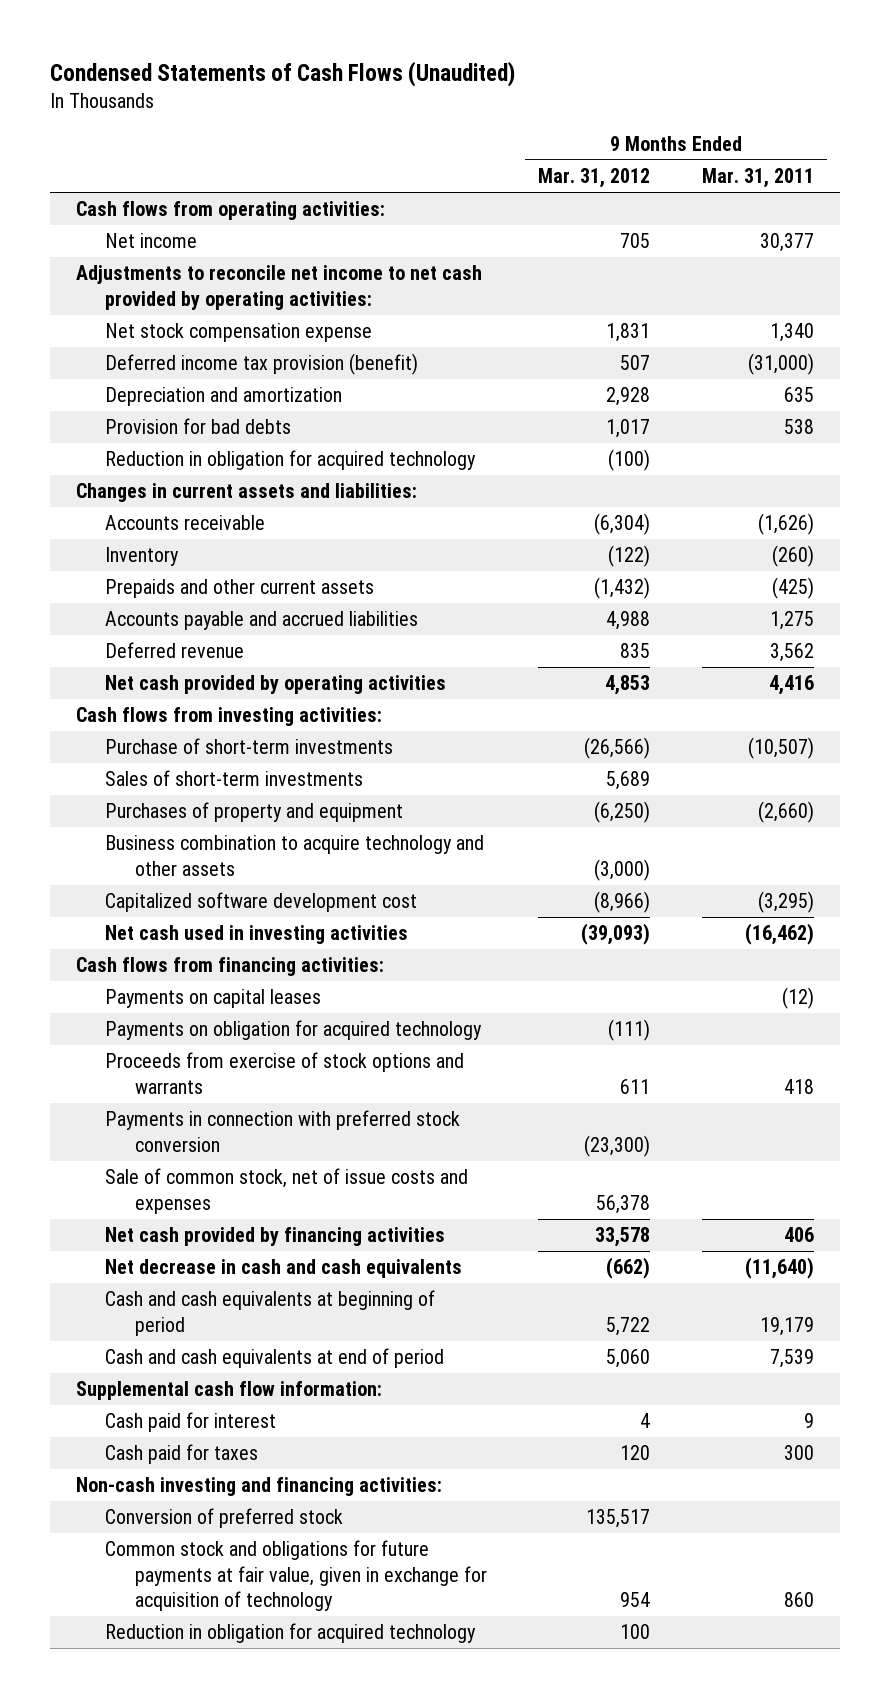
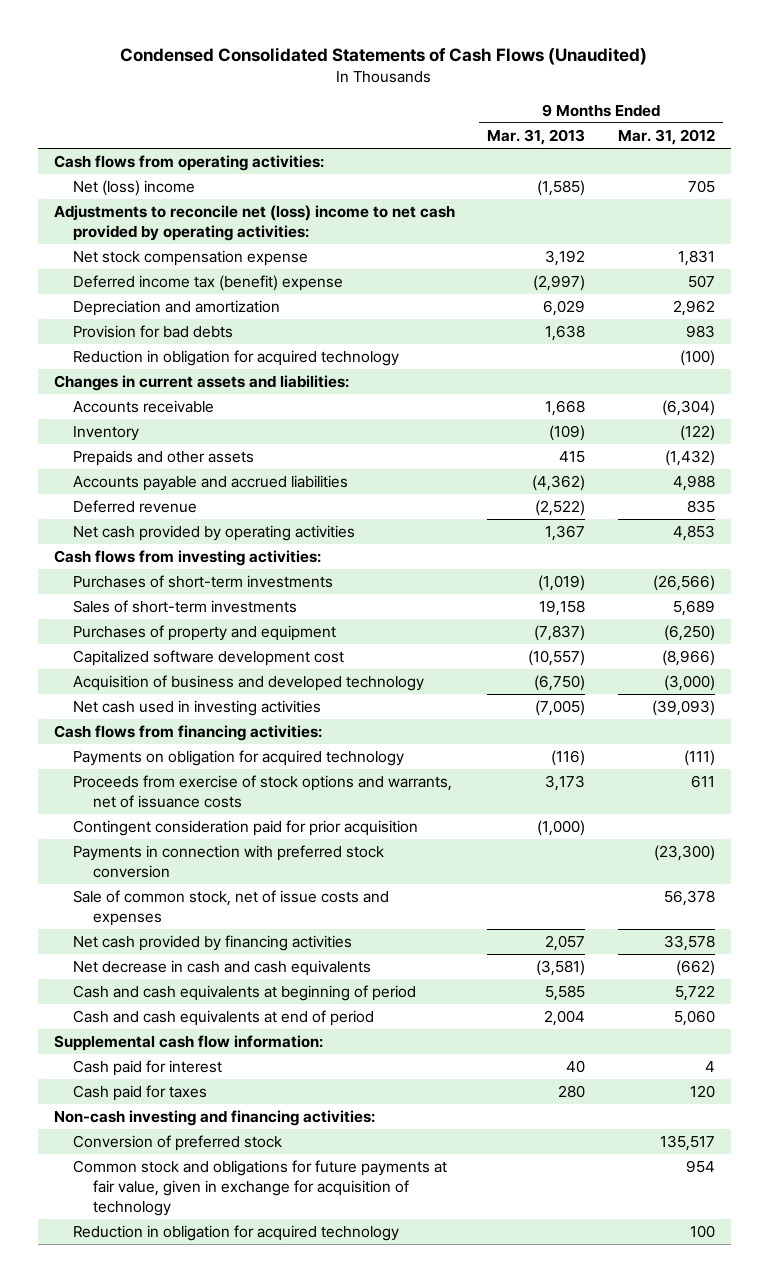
[50,61,516,88] Condensed Statements of Cash Flows (Unaudited) -> [120,47,648,66] Condensed Consolidated Statements of Cash Flows (Unaudited)
[701,168,814,189] Mar. 31, 2011 -> none
none -> [487,129,586,146] Mar. 31, 2013
[105,233,198,249] Net income -> [73,180,196,197] Net (loss) income
[76,265,483,310] Adjustments to reconcile net income to net cash provided by operating activities: -> [53,205,455,242] Adjustments to reconcile net (loss) income to net cash provided by operating activities:
[105,353,419,376] Deferred income tax provision (benefit) -> [73,275,344,292] Deferred income tax (benefit) expense
[606,387,651,407] 2,928 -> [672,300,715,317] 2,962
[606,419,651,439] 1,017 -> [685,325,715,339] 983
[105,579,375,599] Prepaids and other current assets -> [73,450,255,467] Prepaids and other assets
[105,738,394,755] Purchase of short-term investments -> [73,575,334,589] Purchases of short-term investments
[105,835,485,876] Business combination to acquire technology and other assets -> none
none -> [73,675,425,692] Acquisition of business and developed technology
[105,989,322,1009] Payments on capital leases -> none
[105,1052,465,1094] Proceeds from exercise of stock options and warrants -> [73,775,453,809] Proceeds from exercise of stock options and warrants, net of issuance costs
none -> [73,820,419,837] Contingent consideration paid for prior acquisition

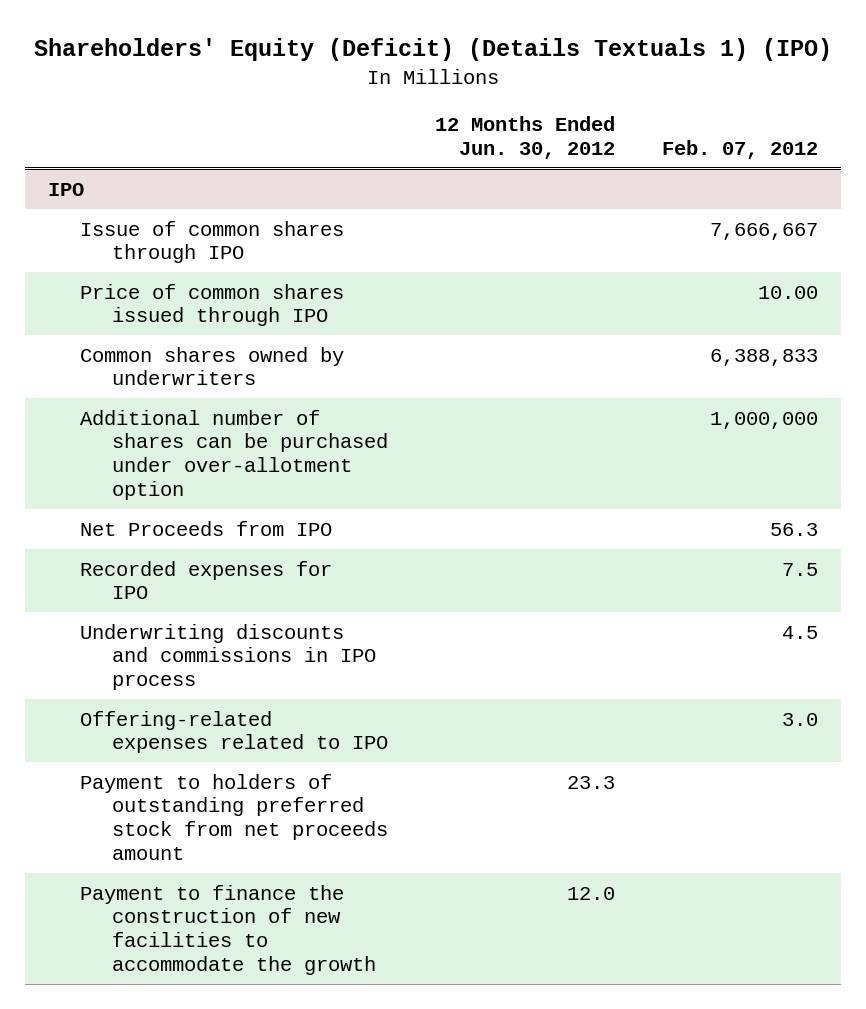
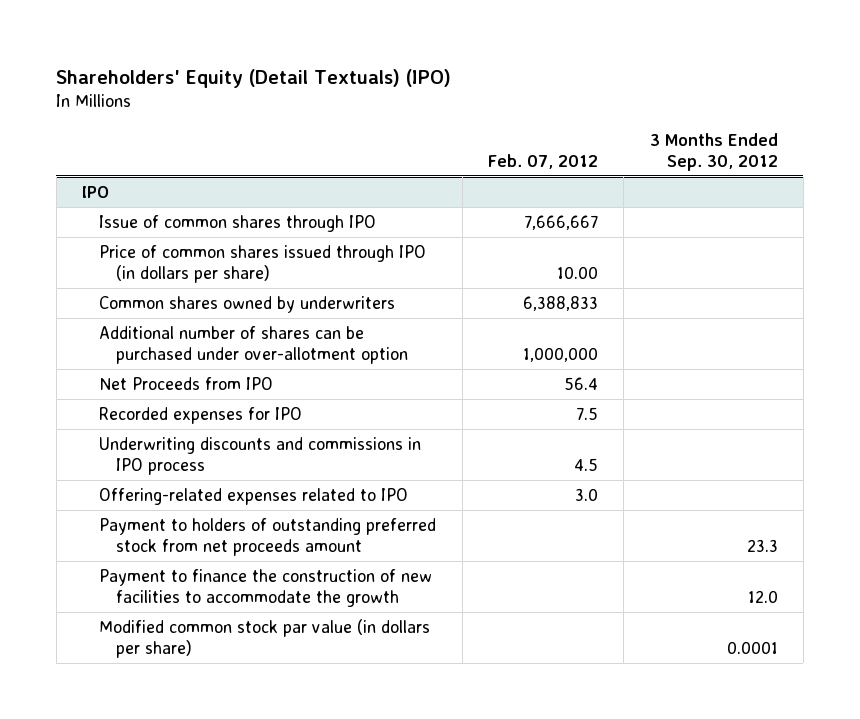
[33,38,832,62] Shareholders' Equity (Deficit) (Details Textuals 1) (IPO) -> [56,68,452,88] Shareholders' Equity (Detail Textuals) (IPO)
[434,115,615,159] 12 Months Ended Jun. 30, 2012 -> none
none -> [649,132,778,171] 3 Months Ended Sep. 30, 2012
[80,283,345,327] Price of common shares issued through IPO -> [99,244,427,284] Price of common shares issued through IPO (in dollars per share)
[769,522,818,536] 56.3 -> [563,376,598,390] 56.4
none -> [99,618,431,659] Modified common stock par value (in dollars per share)

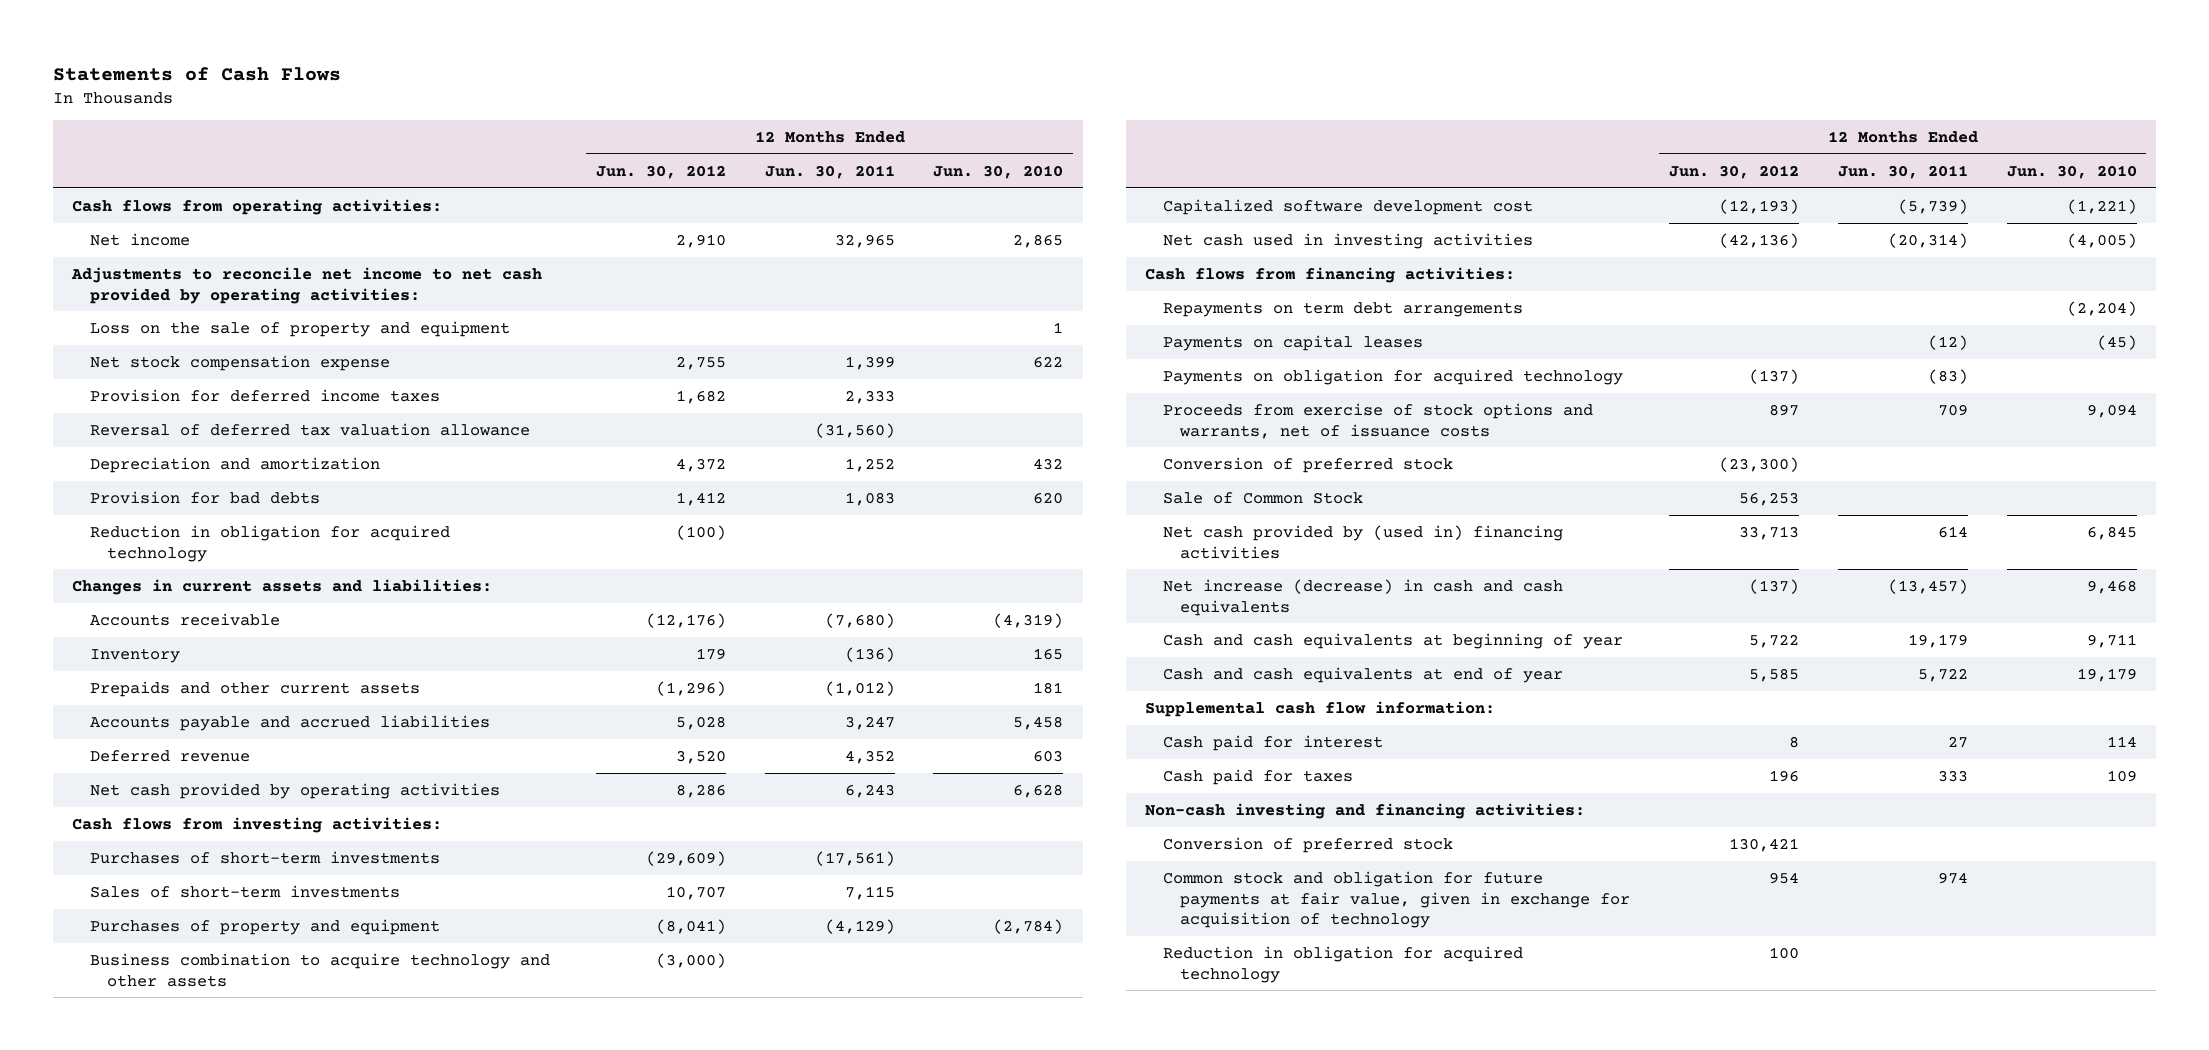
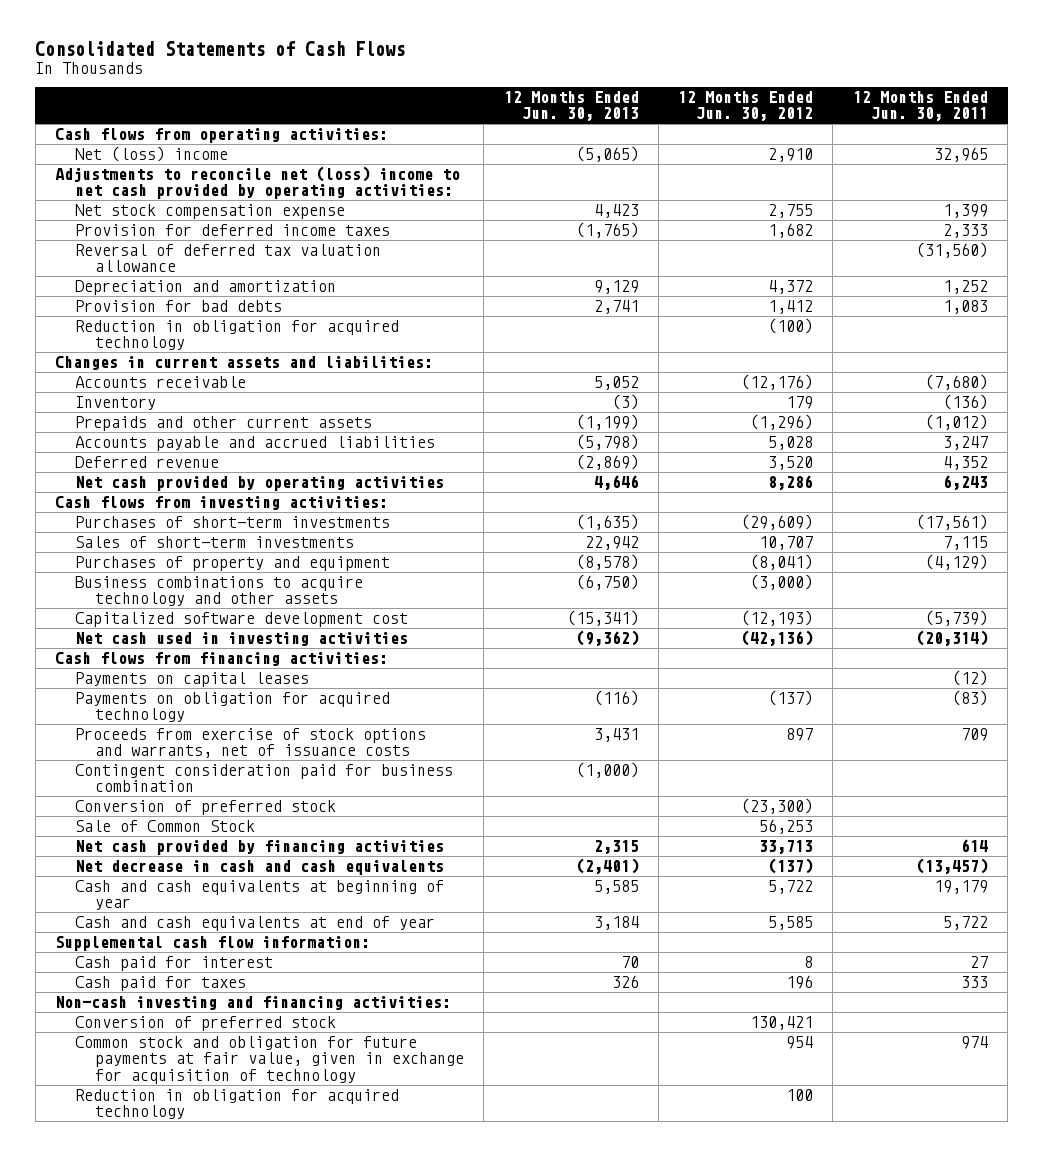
[52,66,341,81] Statements of Cash Flows -> [35,40,406,56] Consolidated Statements of Cash Flows
[933,164,1064,179] Jun. 30, 2010 -> none
none -> [503,91,639,122] 12 Months Ended Jun. 30, 2013
[89,320,510,337] Loss on the sale of property and equipment -> none
[89,232,190,246] Net income -> [74,146,228,163] Net (loss) income
[71,266,543,304] Adjustments to reconcile net income to net cash provided by operating activities: -> [54,166,460,200] Adjustments to reconcile net (loss) income to net cash provided by operating activities:
[89,952,550,987] Business combination to acquire technology and other assets -> [74,576,363,607] Business combinations to acquire technology and other assets
[1162,301,1523,317] Repayments on term debt arrangements -> none
none -> [74,764,453,793] Contingent consideration paid for business combination
[1162,524,1563,559] Net cash provided by (used in) financing activities -> [74,840,444,856] Net cash provided by financing activities
[1162,578,1563,616] Net increase (decrease) in cash and cash equivalents -> [74,860,444,876] Net decrease in cash and cash equivalents

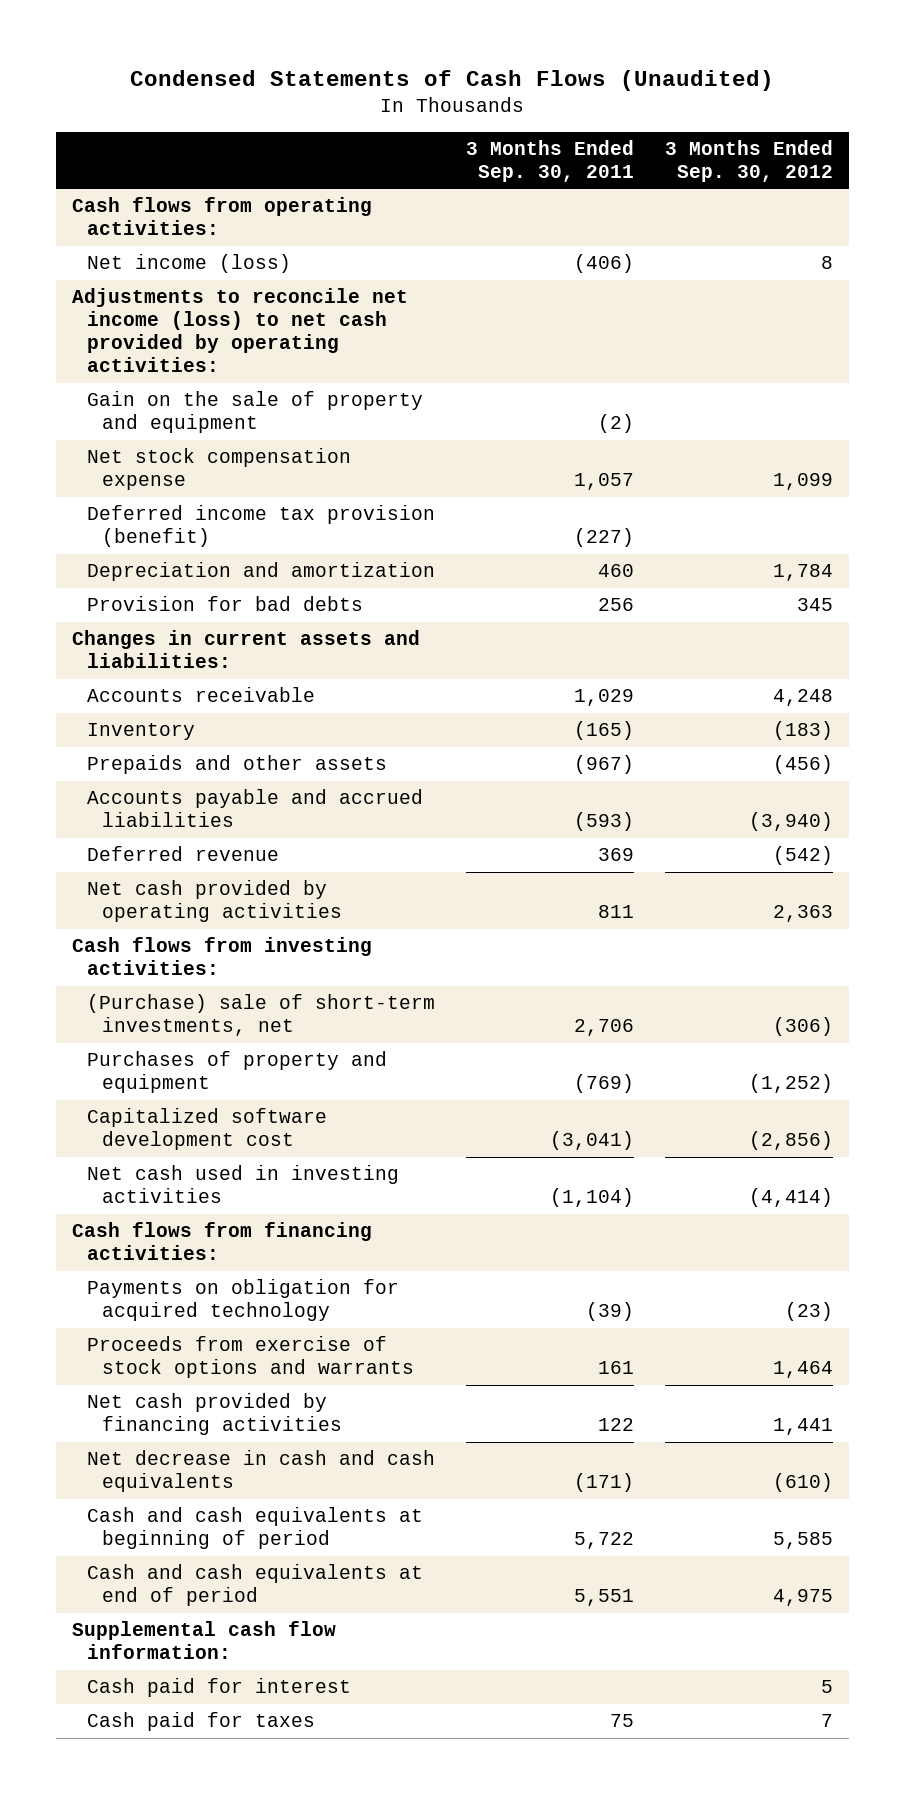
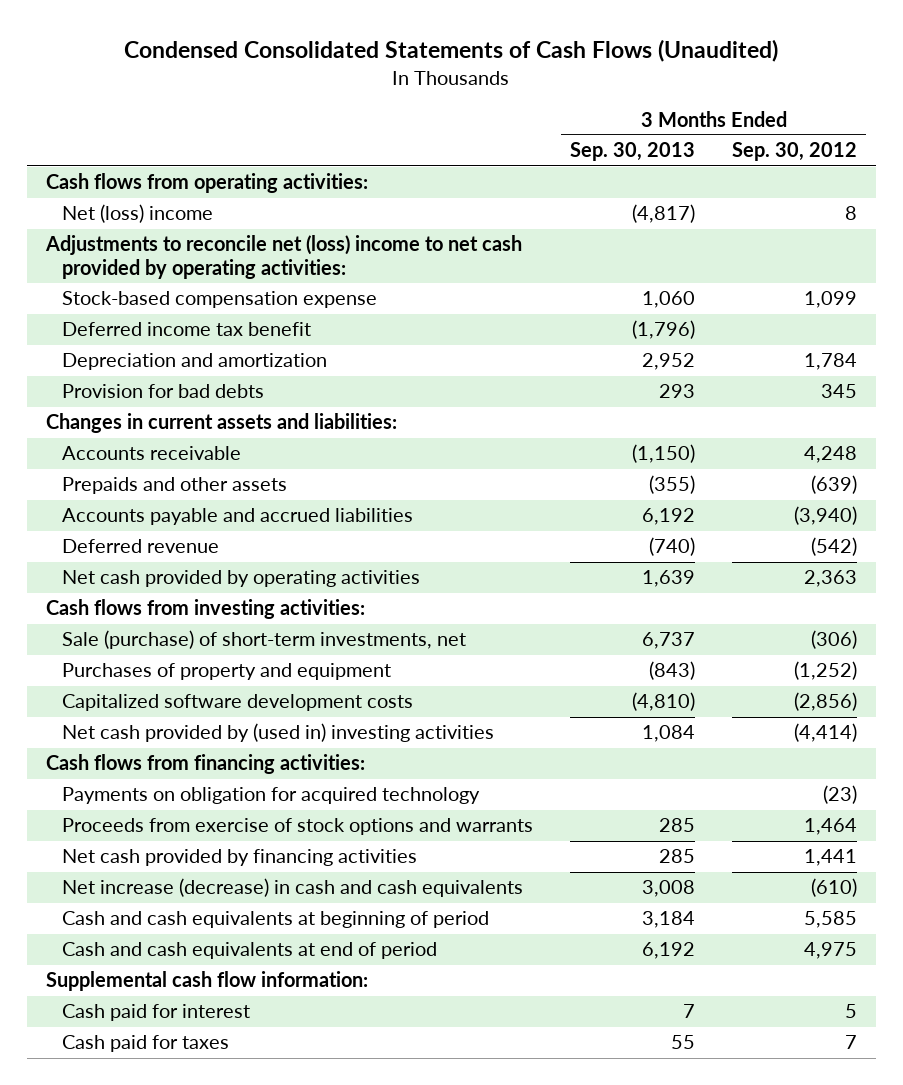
[130,70,775,92] Condensed Statements of Cash Flows (Unaudited) -> [124,38,779,62] Condensed Consolidated Statements of Cash Flows (Unaudited)
[465,140,634,183] 3 Months Ended Sep. 30, 2011 -> none
none -> [570,142,696,162] Sep. 30, 2013
[86,391,423,434] Gain on the sale of property and equipment -> none
[86,254,291,274] Net income (loss) -> [62,204,214,224] Net (loss) income
[71,288,408,373] Adjustments to reconcile net income (loss) to net cash provided by operating activities: -> [44,235,522,279] Adjustments to reconcile net (loss) income to net cash provided by operating activities:
[86,448,351,491] Net stock compensation expense -> [62,291,378,309] Stock-based compensation expense
[86,505,435,548] Deferred income tax provision (benefit) -> [62,322,312,337] Deferred income tax benefit
[86,723,195,741] Inventory -> none
[773,755,834,775] (456) -> [811,475,858,495] (639)
[86,994,435,1037] (Purchase) sale of short-term investments, net -> [62,630,467,650] Sale (purchase) of short-term investments, net
[86,1108,327,1151] Capitalized software development cost -> [62,694,414,712] Capitalized software development costs
[86,1165,399,1204] Net cash used in investing activities -> [62,723,495,743] Net cash provided by (used in) investing activities
[86,1450,435,1493] Net decrease in cash and cash equivalents -> [62,878,524,898] Net increase (decrease) in cash and cash equivalents

